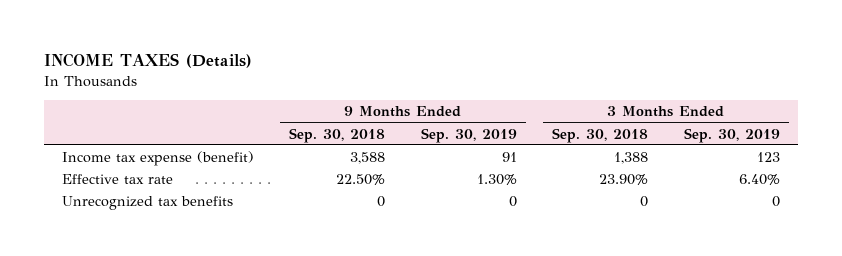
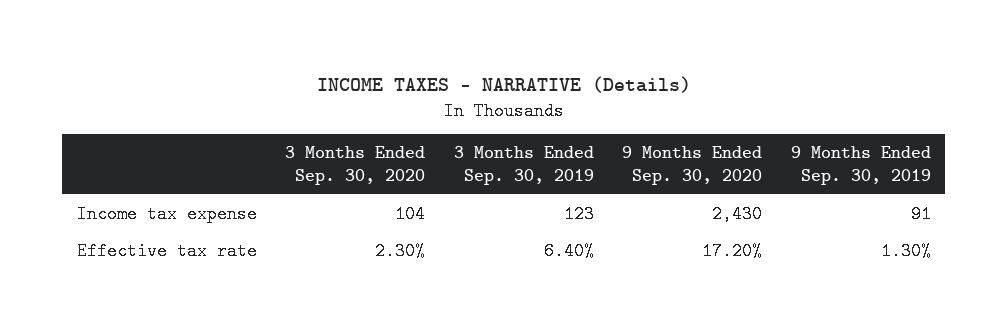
[43,53,252,69] INCOME TAXES (Details) -> [316,75,691,93] INCOME TAXES - NARRATIVE (Details)
[289,127,386,143] Sep. 30, 2018 -> none
[552,127,649,143] Sep. 30, 2018 -> none
none -> [285,146,426,185] 3 Months Ended Sep. 30, 2020
none -> [622,146,763,185] 9 Months Ended Sep. 30, 2020
[61,151,254,167] Income tax expense (benefit) -> [76,205,257,224] Income tax expense
[61,196,233,211] Unrecognized tax benefits -> none

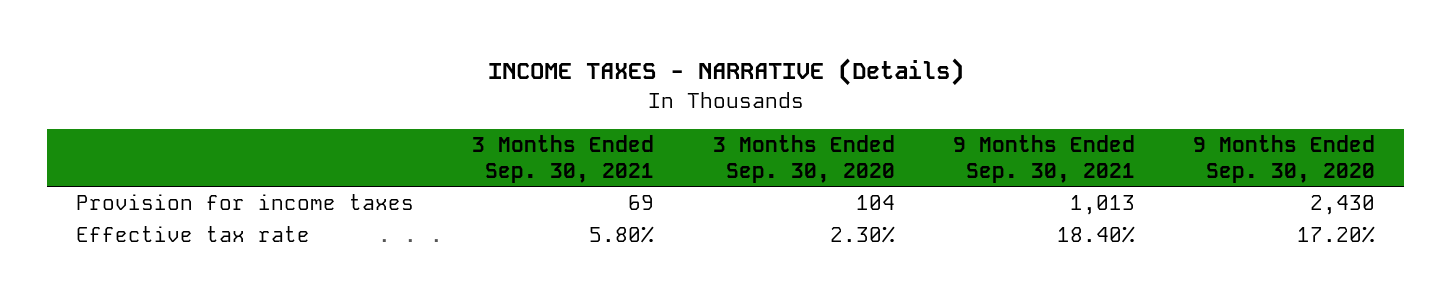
[453,146,594,185] 3 Months Ended Sep. 30, 2019 -> none
[790,146,931,185] 9 Months Ended Sep. 30, 2019 -> none
none -> [472,135,655,183] 3 Months Ended Sep. 30, 2021
none -> [952,135,1135,183] 9 Months Ended Sep. 30, 2021
[76,205,257,224] Income tax expense -> [75,194,414,211] Provision for income taxes

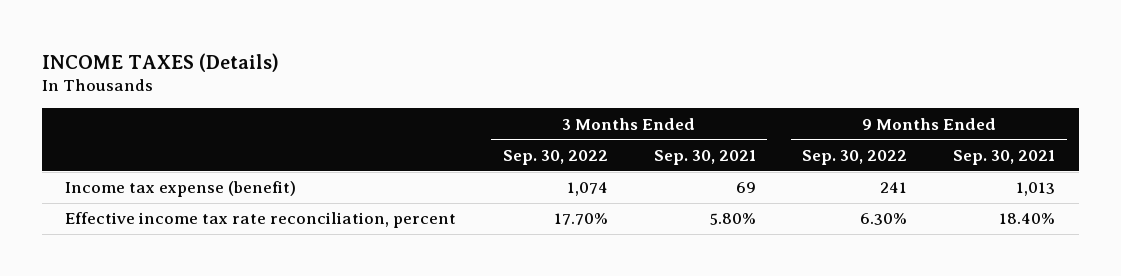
[487,58,964,87] INCOME TAXES - NARRATIVE (Details) -> [42,52,280,72] INCOME TAXES (Details)
[712,135,895,183] 3 Months Ended Sep. 30, 2020 -> none
[1193,135,1376,183] 9 Months Ended Sep. 30, 2020 -> none
none -> [502,150,608,166] Sep. 30, 2022
none -> [802,150,908,166] Sep. 30, 2022
[75,194,414,211] Provision for income taxes -> [65,181,297,198] Income tax expense (benefit)
[75,226,310,243] Effective tax rate -> [65,212,457,229] Effective income tax rate reconciliation, percent

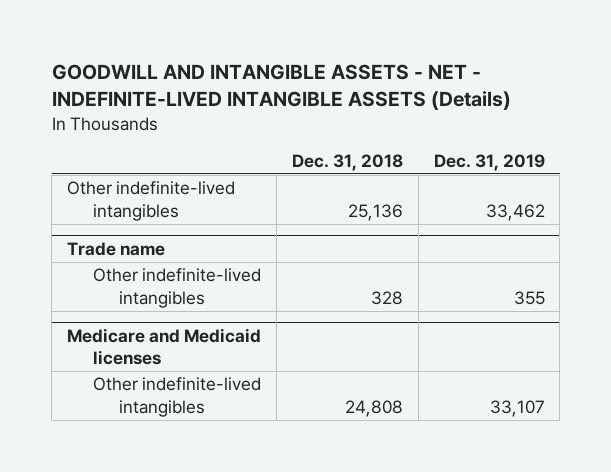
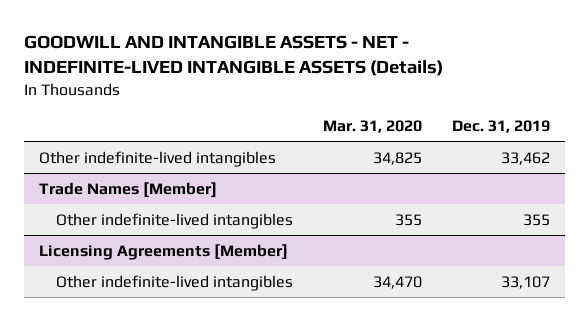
[291,153,403,171] Dec. 31, 2018 -> none
none -> [322,120,422,134] Mar. 31, 2020
[66,241,165,256] Trade name -> [38,181,217,198] Trade Names [Member]
[66,327,261,365] Medicare and Medicaid licenses -> [38,243,288,260] Licensing Agreements [Member]

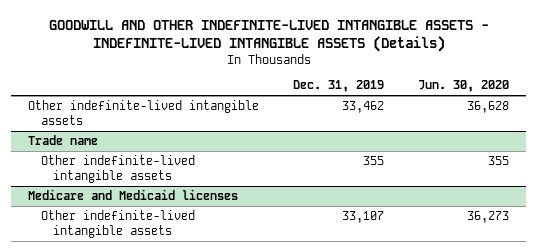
[23,35,443,77] GOODWILL AND INTANGIBLE ASSETS - NET - INDEFINITE-LIVED INTANGIBLE ASSETS (Details) -> [48,19,489,52] GOODWILL AND OTHER INDEFINITE-LIVED INTANGIBLE ASSETS - INDEFINITE-LIVED INTANGIBLE ASSETS (Details)
[322,120,422,134] Mar. 31, 2020 -> none
none -> [417,80,509,93] Jun. 30, 2020
[38,150,276,167] Other indefinite-lived intangibles -> [28,100,260,126] Other indefinite-lived intangible assets
[38,181,217,198] Trade Names [Member] -> [28,135,99,146] Trade name
[55,212,293,229] Other indefinite-lived intangibles -> [40,155,195,184] Other indefinite-lived intangible assets
[38,243,288,260] Licensing Agreements [Member] -> [28,189,239,201] Medicare and Medicaid licenses
[55,274,293,291] Other indefinite-lived intangibles -> [40,210,195,239] Other indefinite-lived intangible assets

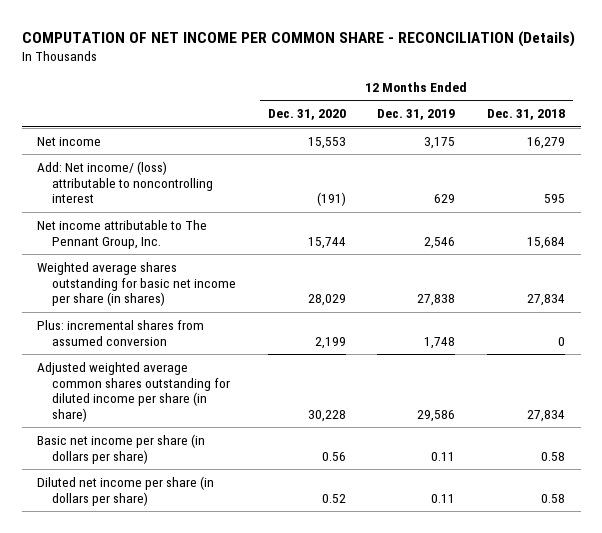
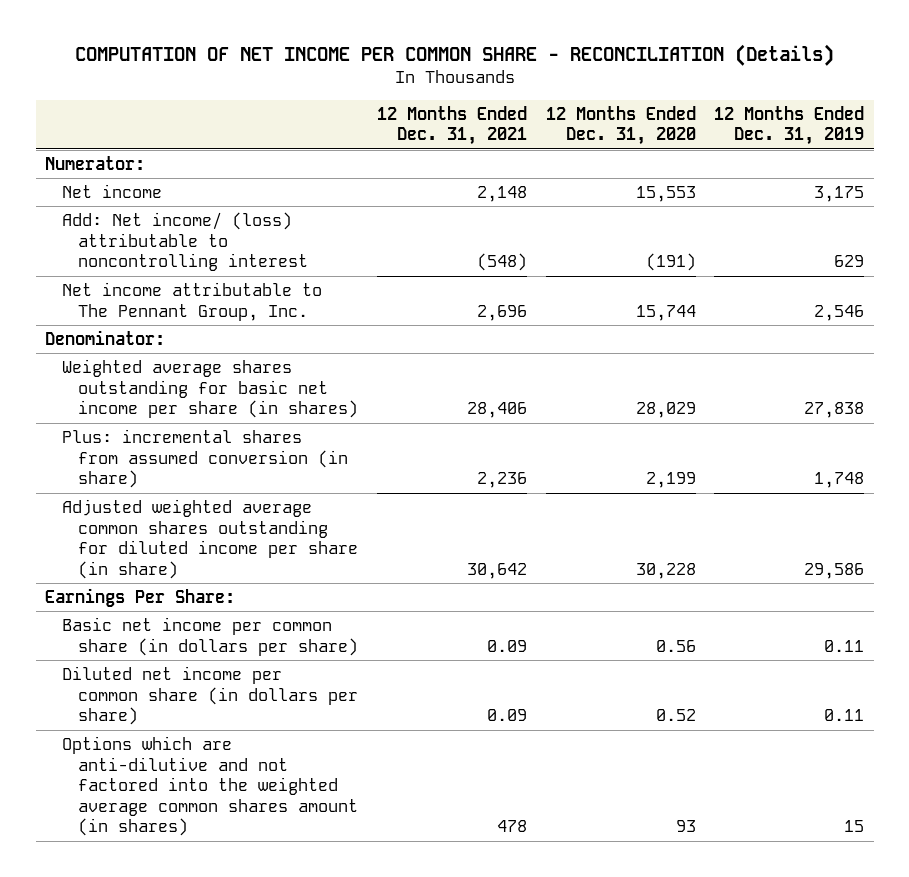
[486,109,565,121] Dec. 31, 2018 -> none
none -> [376,105,527,146] 12 Months Ended Dec. 31, 2021
none -> [44,155,145,170] Numerator:
none -> [44,329,165,345] Denominator:
[37,319,205,346] Plus: incremental shares from assumed conversion -> [61,428,349,489] Plus: incremental shares from assumed conversion (in share)
none -> [44,587,235,607] Earnings Per Share:
[37,433,206,464] Basic net income per share (in dollars per share) -> [61,616,359,656] Basic net income per common share (in dollars per share)
[37,475,215,506] Diluted net income per share (in dollars per share) -> [61,665,359,726] Diluted net income per common share (in dollars per share)
none -> [61,735,359,837] Options which are anti-dilutive and not factored into the weighted average common shares amount (in shares)

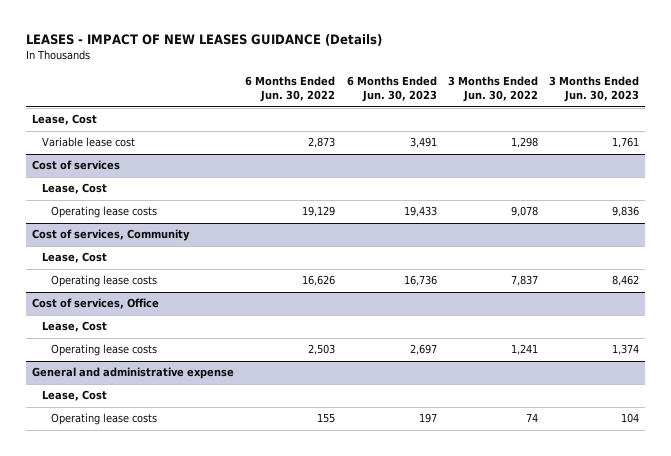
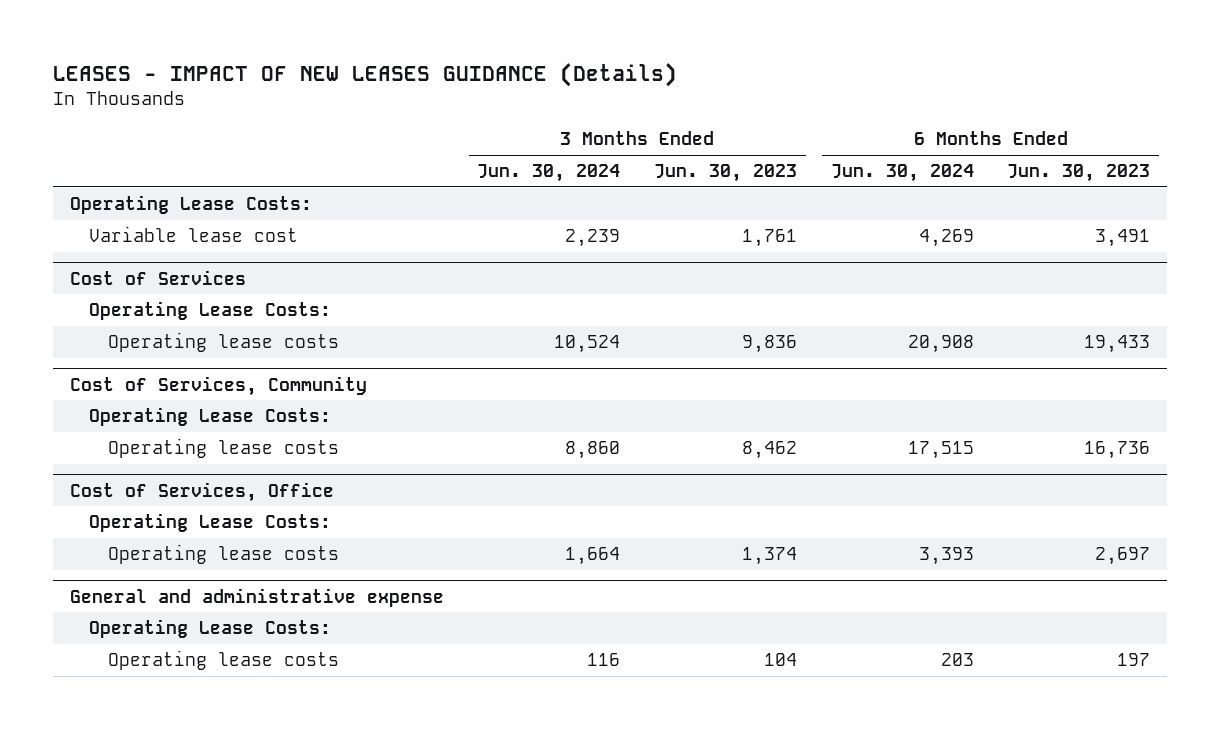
[245,76,336,103] 6 Months Ended Jun. 30, 2022 -> none
[448,76,539,103] 3 Months Ended Jun. 30, 2022 -> none
none -> [477,164,621,183] Jun. 30, 2024
none -> [830,164,974,183] Jun. 30, 2024
[31,114,97,126] Lease, Cost -> [69,195,312,215] Operating Lease Costs:
[31,160,120,171] Cost of services -> [69,269,246,285] Cost of Services
[41,183,107,195] Lease, Cost -> [89,301,332,321] Operating Lease Costs:
[31,229,190,242] Cost of services, Community -> [69,375,367,396] Cost of Services, Community
[41,252,107,264] Lease, Cost -> [89,407,332,427] Operating Lease Costs:
[31,298,159,310] Cost of services, Office -> [69,481,334,502] Cost of Services, Office
[41,321,107,333] Lease, Cost -> [89,513,332,533] Operating Lease Costs:
[41,390,107,402] Lease, Cost -> [89,619,332,639] Operating Lease Costs:

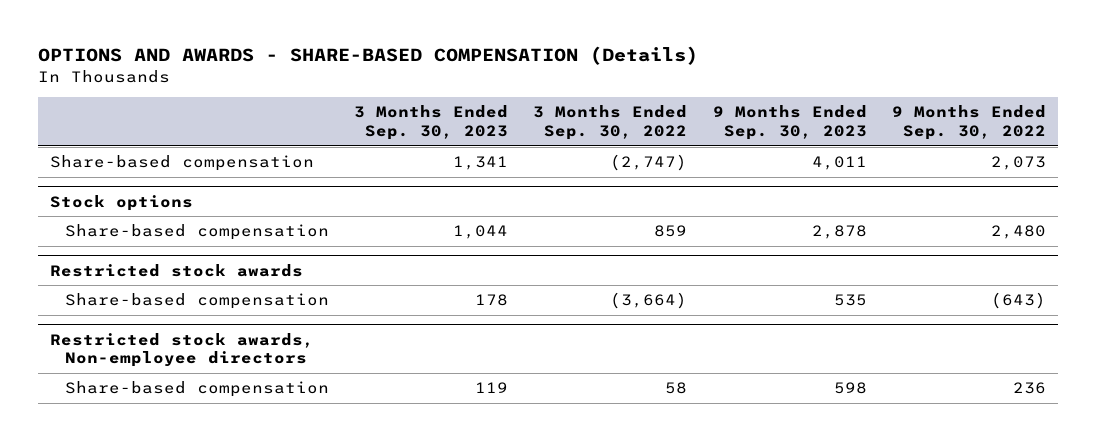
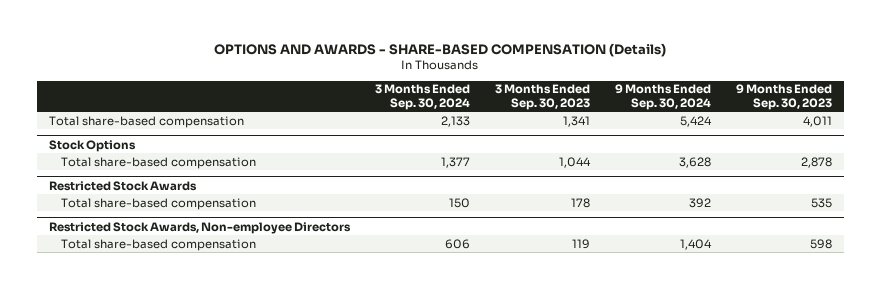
[533,105,688,140] 3 Months Ended Sep. 30, 2022 -> none
[891,105,1046,140] 9 Months Ended Sep. 30, 2022 -> none
none -> [374,84,470,111] 3 Months Ended Sep. 30, 2024
none -> [614,84,711,111] 9 Months Ended Sep. 30, 2024
[50,155,315,172] Share-based compensation -> [49,115,245,128] Total share-based compensation
[50,194,194,211] Stock options -> [49,139,137,152] Stock Options
[65,224,330,241] Share-based compensation -> [61,156,257,169] Total share-based compensation
[50,263,304,277] Restricted stock awards -> [49,180,198,191] Restricted Stock Awards
[65,293,330,310] Share-based compensation -> [61,197,257,210] Total share-based compensation
[50,332,315,368] Restricted stock awards, Non-employee directors -> [49,221,352,234] Restricted Stock Awards, Non-employee Directors
[65,381,330,398] Share-based compensation -> [61,238,257,251] Total share-based compensation

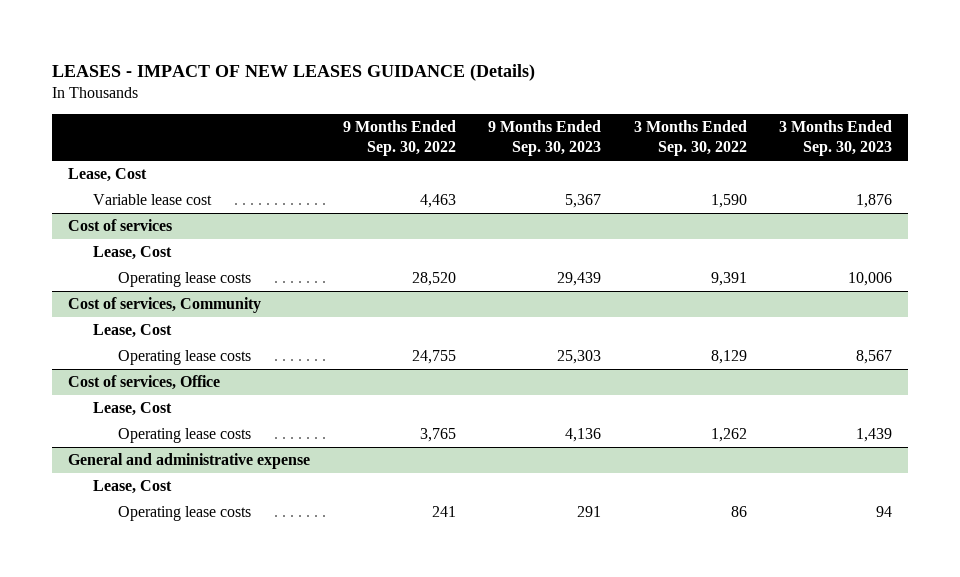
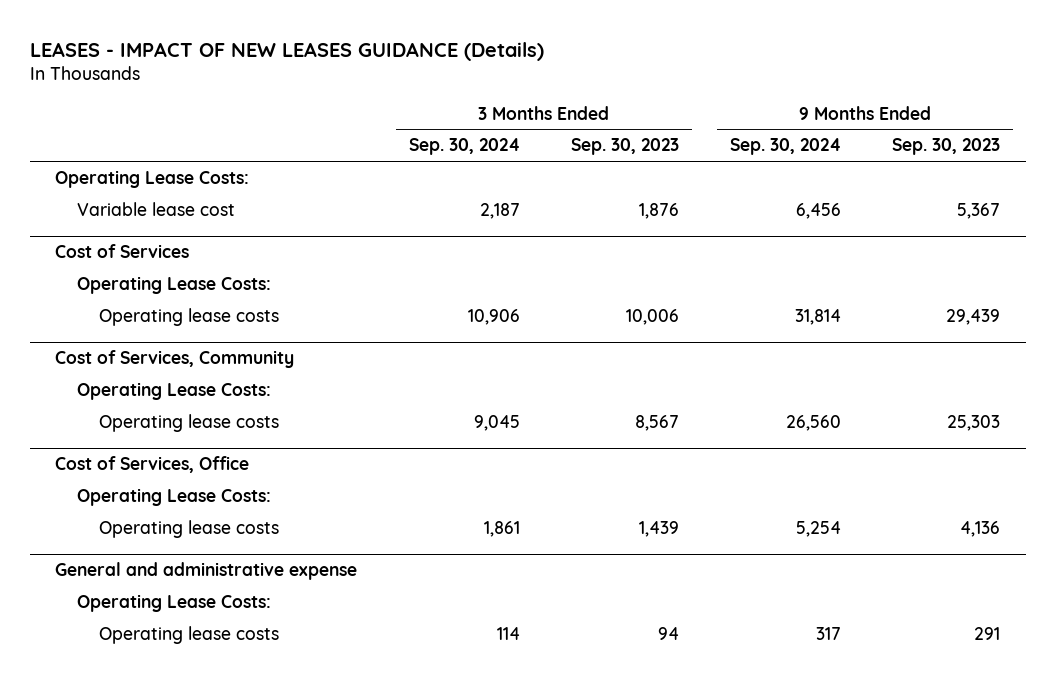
[342,119,456,157] 9 Months Ended Sep. 30, 2022 -> none
[633,119,747,157] 3 Months Ended Sep. 30, 2022 -> none
none -> [408,138,520,156] Sep. 30, 2024
none -> [730,138,842,156] Sep. 30, 2024
[68,167,148,182] Lease, Cost -> [55,170,250,189] Operating Lease Costs:
[68,218,173,231] Cost of services -> [55,244,190,259] Cost of Services
[93,245,173,260] Lease, Cost -> [77,276,272,295] Operating Lease Costs:
[68,296,262,313] Cost of services, Community -> [55,350,295,369] Cost of Services, Community
[93,323,173,338] Lease, Cost -> [77,382,272,401] Operating Lease Costs:
[68,374,221,390] Cost of services, Office -> [55,456,250,474] Cost of Services, Office
[93,401,173,416] Lease, Cost -> [77,488,272,507] Operating Lease Costs:
[93,479,173,494] Lease, Cost -> [77,594,272,613] Operating Lease Costs:

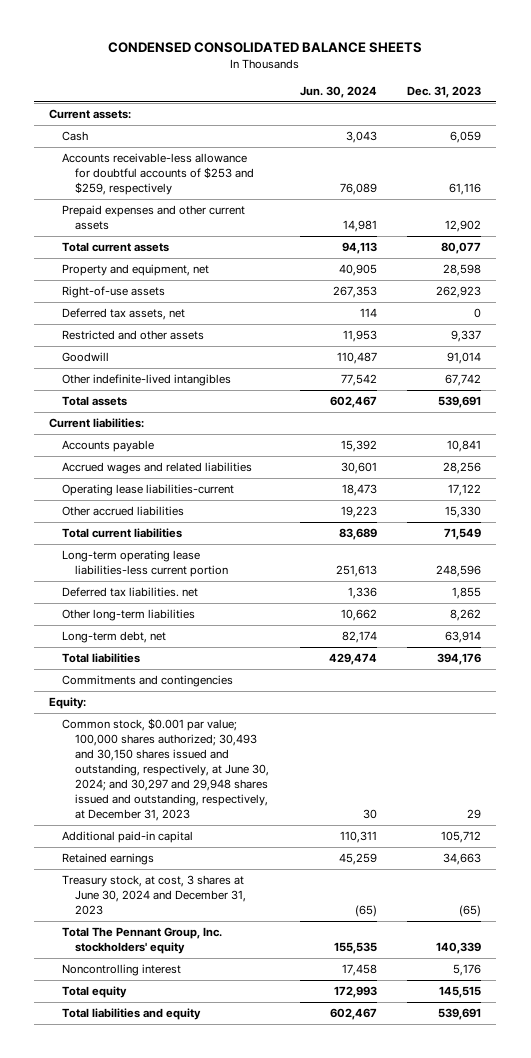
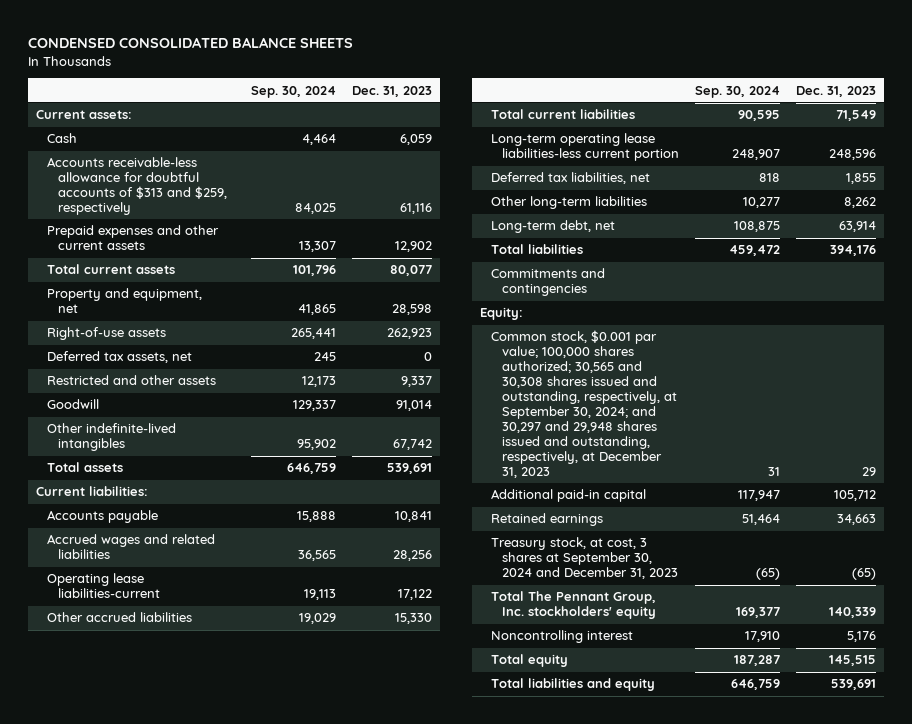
[299,85,377,98] Jun. 30, 2024 -> none
none -> [251,85,337,98] Sep. 30, 2024
[62,153,255,196] Accounts receivable-less allowance for doubtful accounts of $253 and $259, respectively -> [47,157,228,216] Accounts receivable-less allowance for doubtful accounts of $313 and $259, respectively
[62,587,199,598] Deferred tax liabilities. net -> [491,172,651,185] Deferred tax liabilities, net
[62,718,270,821] Common stock, $0.001 par value; 100,000 shares authorized; 30,493 and 30,150 shares issued and outstanding, respectively, at June 30, 2024; and 30,297 and 29,948 shares issued and outstanding, respectively, at December 31, 2023 -> [491,330,678,478] Common stock, $0.001 par value; 100,000 shares authorized; 30,565 and 30,308 shares issued and outstanding, respectively, at September 30, 2024; and 30,297 and 29,948 shares issued and outstanding, respectively, at December 31, 2023
[62,875,247,916] Treasury stock, at cost, 3 shares at June 30, 2024 and December 31, 2023 -> [491,537,679,580] Treasury stock, at cost, 3 shares at September 30, 2024 and December 31, 2023

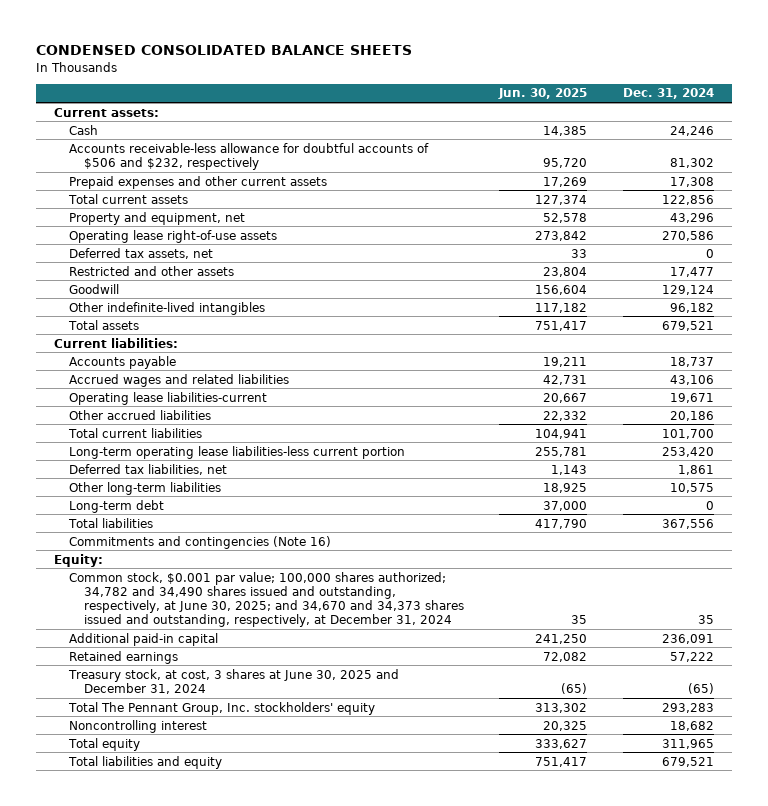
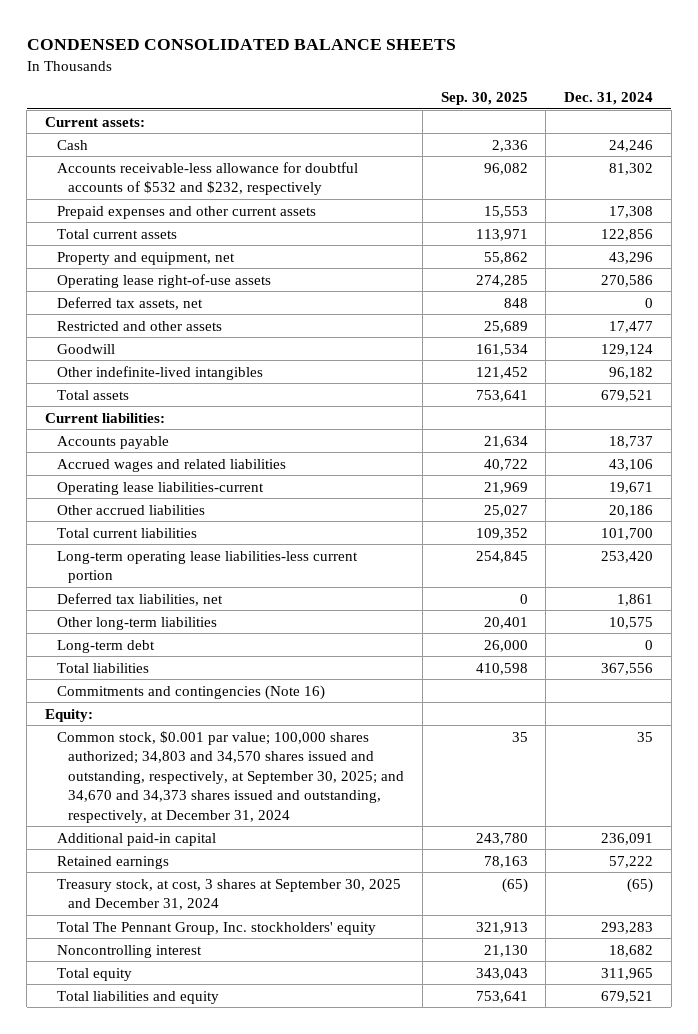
[498,88,588,100] Jun. 30, 2025 -> none
none -> [440,92,528,106] Sep. 30, 2025
[68,142,429,170] Accounts receivable-less allowance for doubtful accounts of $506 and $232, respectively -> [56,161,358,196] Accounts receivable-less allowance for doubtful accounts of $532 and $232, respectively
[68,571,464,628] Common stock, $0.001 par value; 100,000 shares authorized; 34,782 and 34,490 shares issued and outstanding, respectively, at June 30, 2025; and 34,670 and 34,373 shares issued and outstanding, respectively, at December 31, 2024 -> [56,730,405,823] Common stock, $0.001 par value; 100,000 shares authorized; 34,803 and 34,570 shares issued and outstanding, respectively, at September 30, 2025; and 34,670 and 34,373 shares issued and outstanding, respectively, at December 31, 2024
[67,668,399,694] Treasury stock, at cost, 3 shares at June 30, 2025 and December 31, 2024 -> [56,878,401,911] Treasury stock, at cost, 3 shares at September 30, 2025 and December 31, 2024

